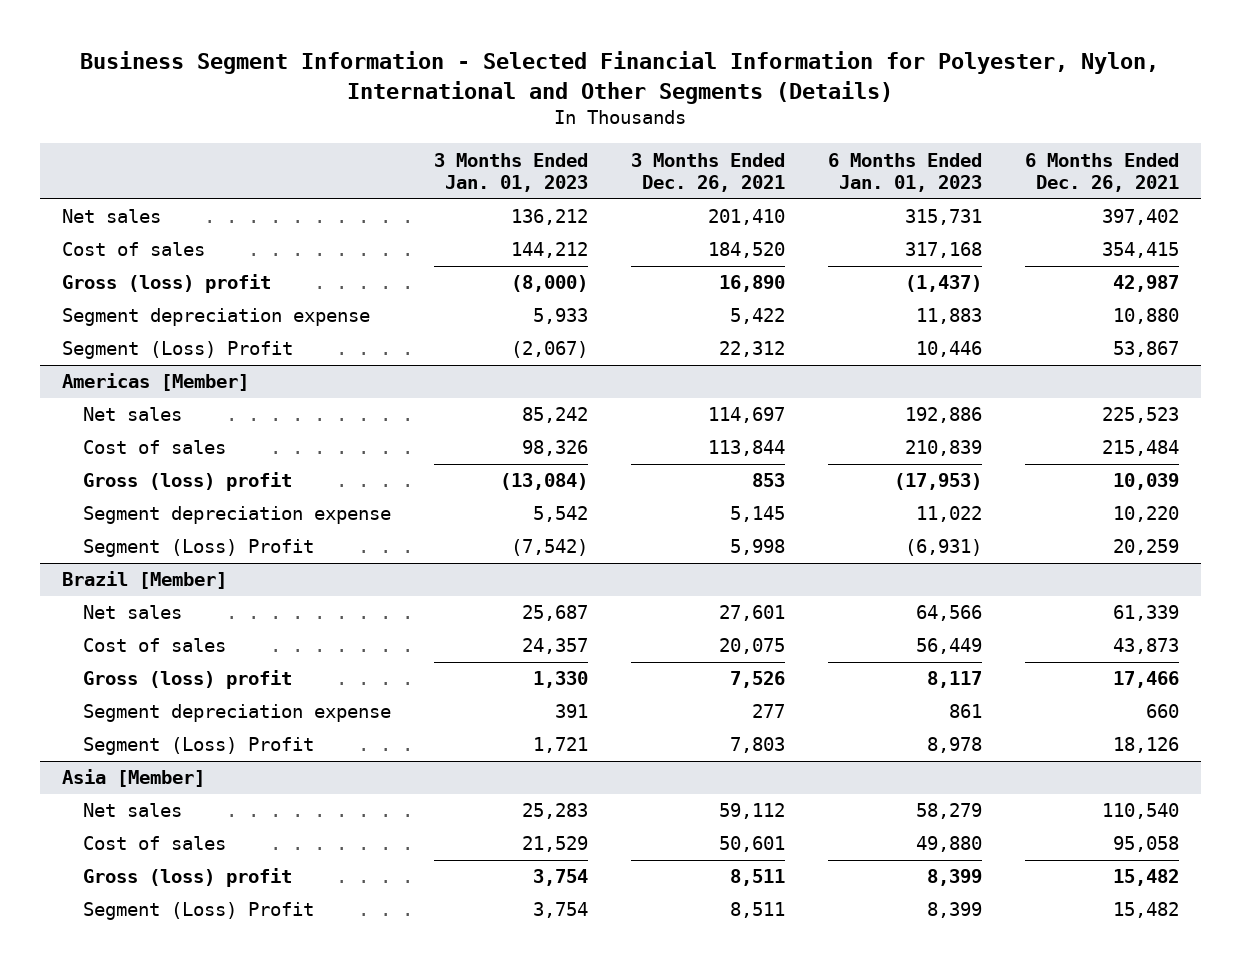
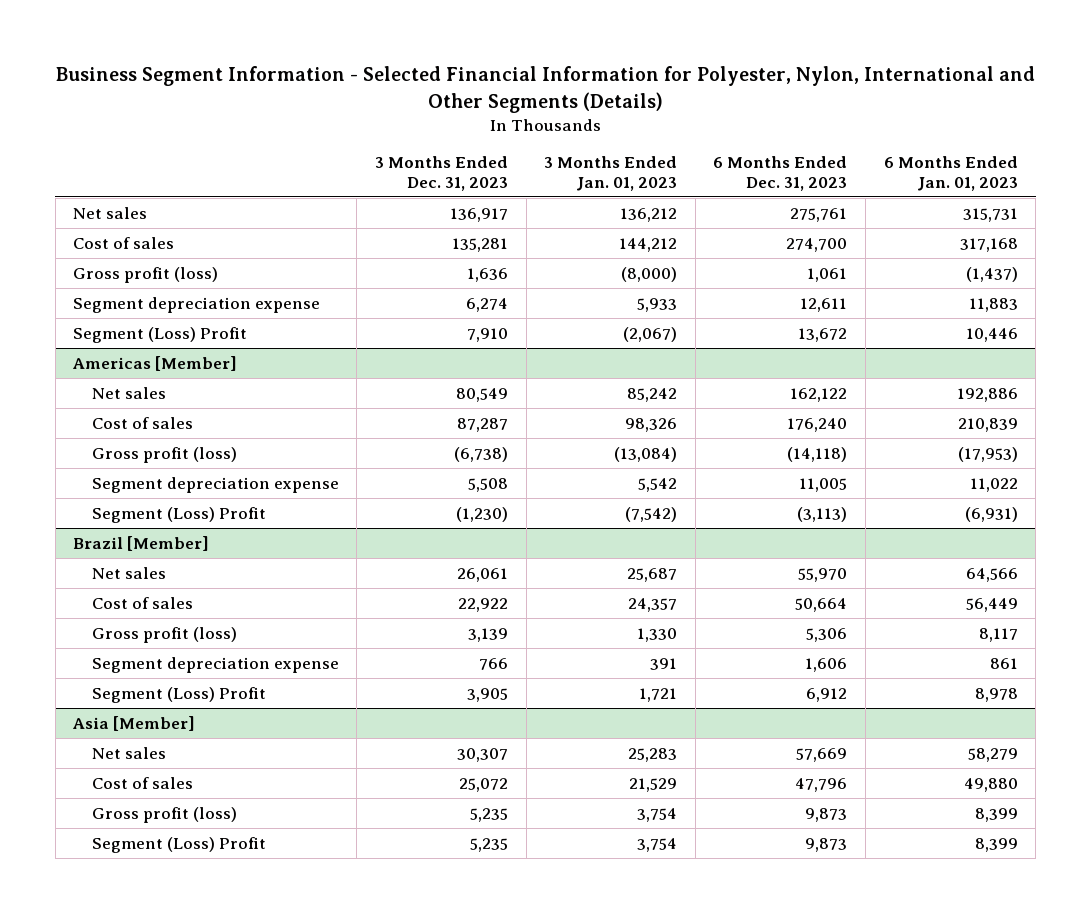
[631,152,786,193] 3 Months Ended Dec. 26, 2021 -> none
[1025,152,1180,193] 6 Months Ended Dec. 26, 2021 -> none
none -> [375,156,509,191] 3 Months Ended Dec. 31, 2023
none -> [713,156,848,191] 6 Months Ended Dec. 31, 2023
[61,274,271,294] Gross (loss) profit -> [73,266,219,283] Gross profit (loss)
[83,472,293,492] Gross (loss) profit -> [91,446,237,463] Gross profit (loss)
[83,670,293,690] Gross (loss) profit -> [91,626,237,643] Gross profit (loss)
[83,868,293,888] Gross (loss) profit -> [91,806,237,823] Gross profit (loss)

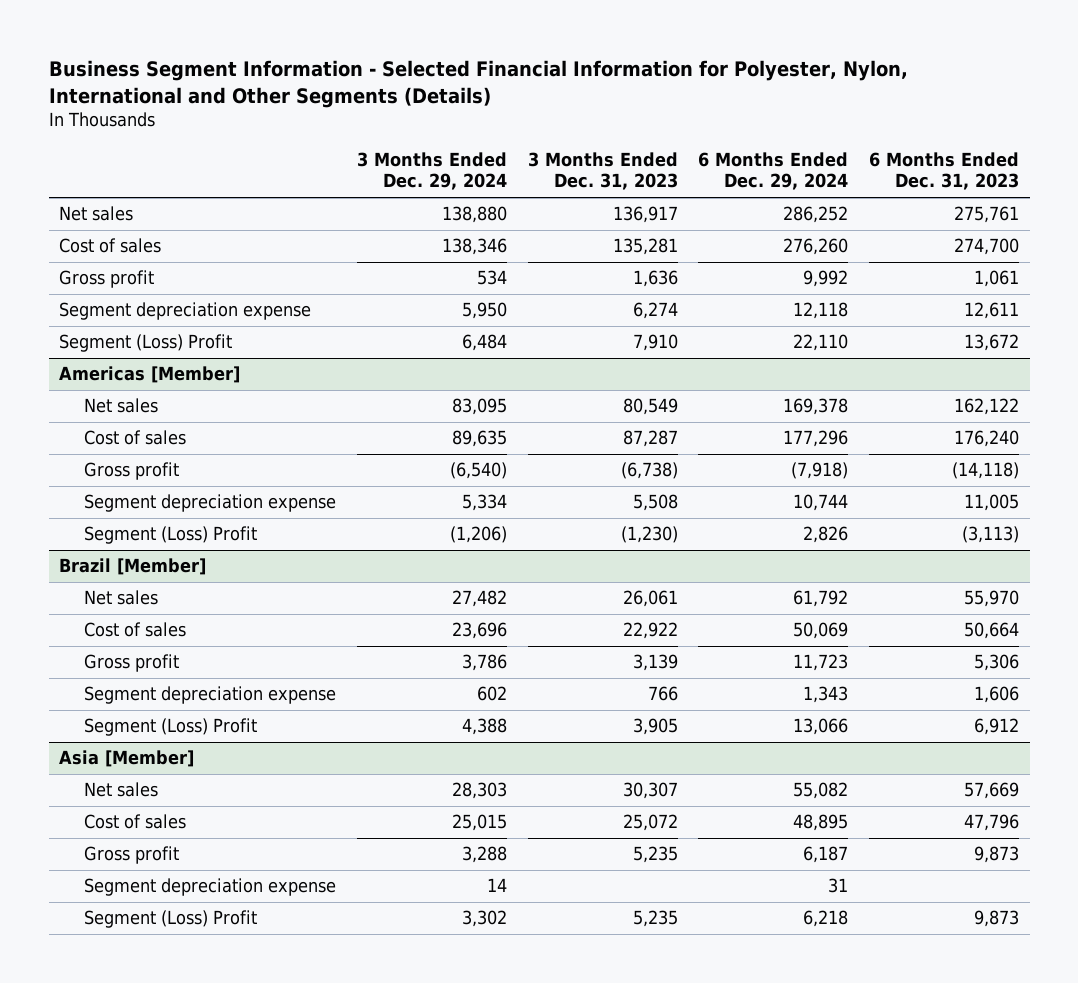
[544,156,678,191] 3 Months Ended Jan. 01, 2023 -> none
[883,156,1018,191] 6 Months Ended Jan. 01, 2023 -> none
none -> [356,151,507,191] 3 Months Ended Dec. 29, 2024
none -> [698,151,849,191] 6 Months Ended Dec. 29, 2024
[73,266,219,283] Gross profit (loss) -> [59,270,155,289] Gross profit
[91,446,237,463] Gross profit (loss) -> [84,462,180,481] Gross profit
[91,626,237,643] Gross profit (loss) -> [84,654,180,673] Gross profit
[91,806,237,823] Gross profit (loss) -> [84,846,180,865] Gross profit
none -> [84,878,337,897] Segment depreciation expense

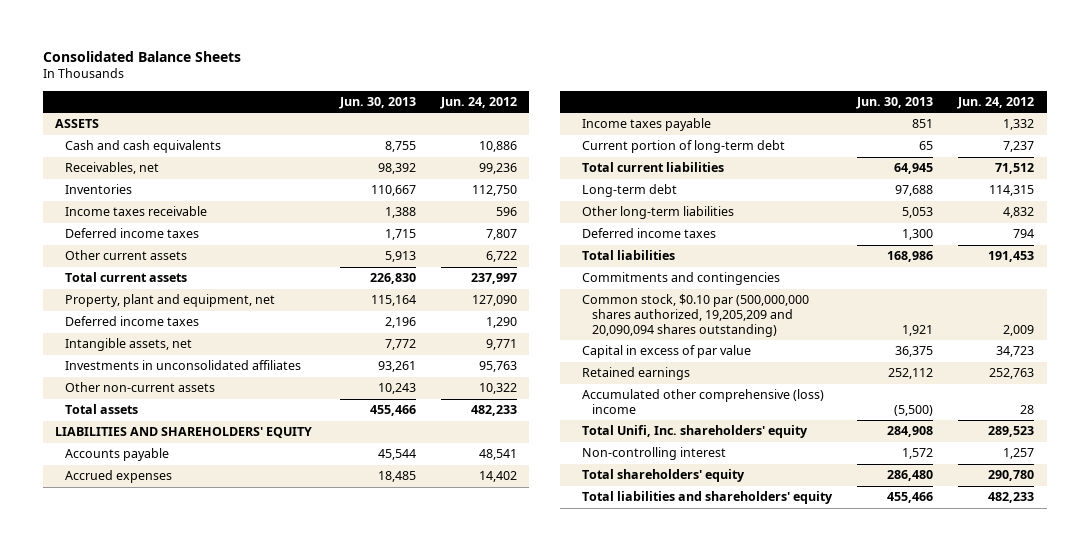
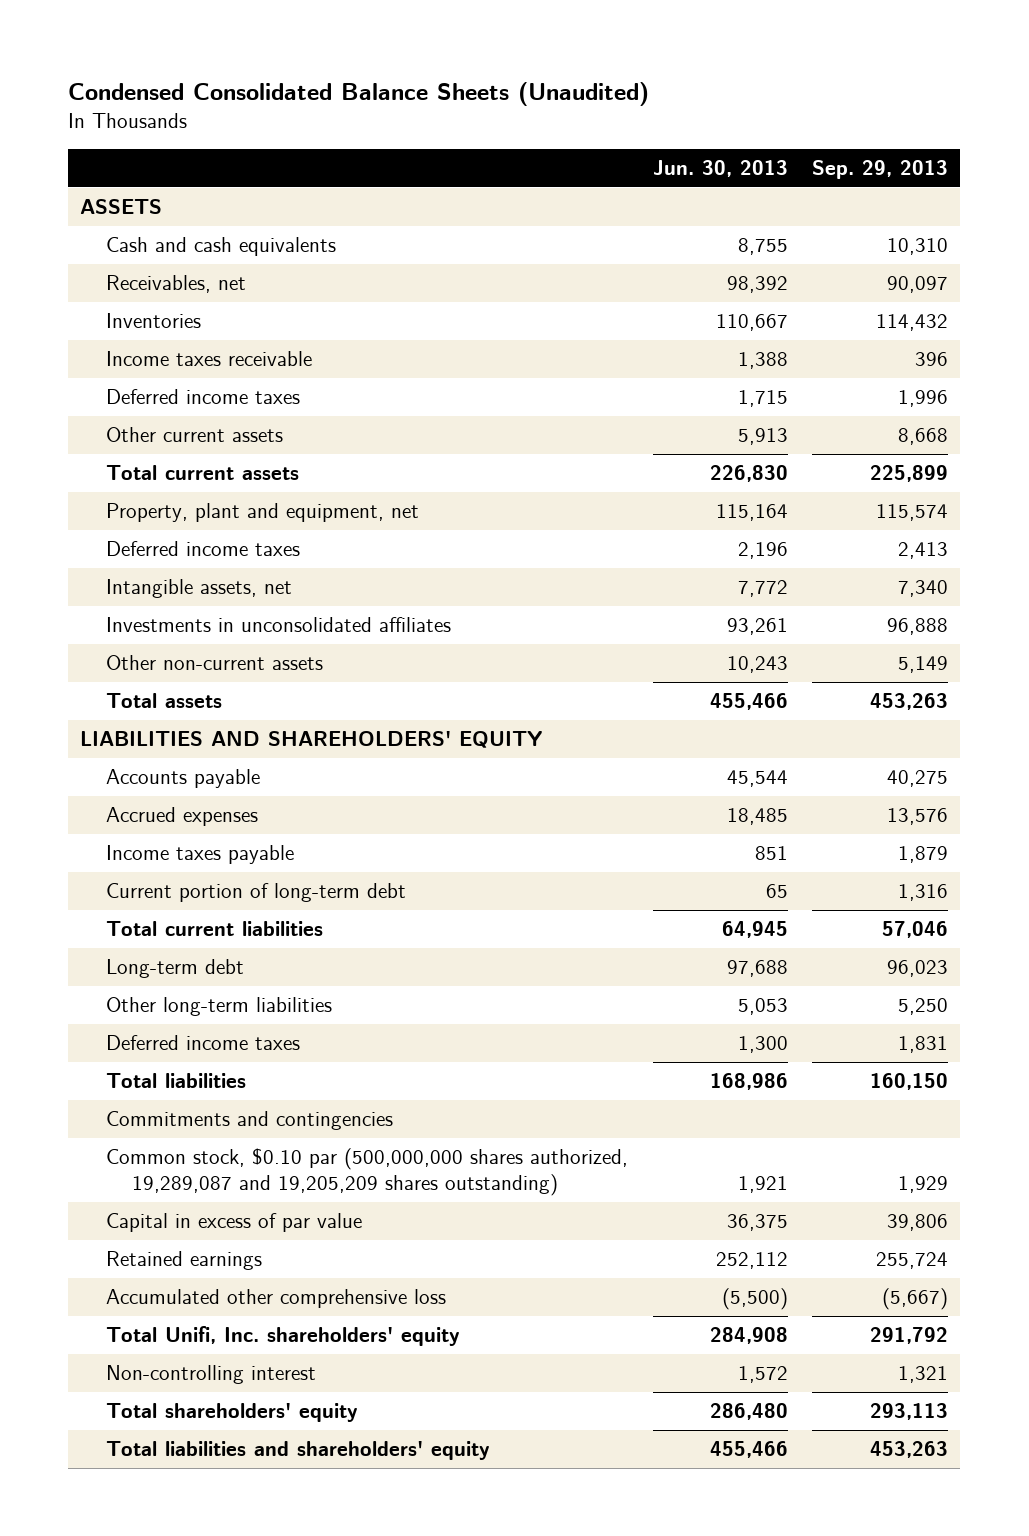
[42,50,241,62] Consolidated Balance Sheets -> [68,82,650,107] Condensed Consolidated Balance Sheets (Unaudited)
[439,96,517,109] Jun. 24, 2012 -> none
none -> [812,160,949,180] Sep. 29, 2013
[582,294,810,337] Common stock, $0.10 par (500,000,000 shares authorized, 19,205,209 and 20,090,094 shares outstanding) -> [106,1148,629,1197] Common stock, $0.10 par (500,000,000 shares authorized, 19,289,087 and 19,205,209 shares outstanding)
[582,389,825,414] Accumulated other comprehensive (loss) income -> [106,1289,447,1309] Accumulated other comprehensive loss

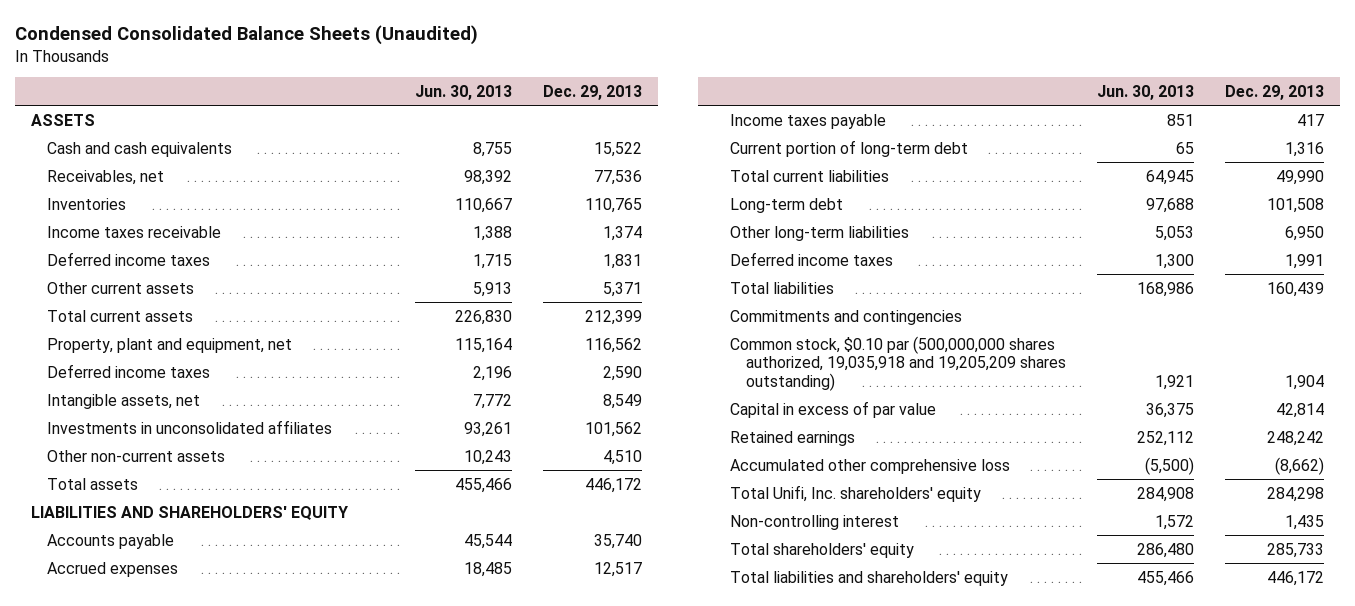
[812,160,949,180] Sep. 29, 2013 -> none
none -> [543,85,643,101] Dec. 29, 2013
[106,1148,629,1197] Common stock, $0.10 par (500,000,000 shares authorized, 19,289,087 and 19,205,209 shares outstanding) -> [729,335,1067,391] Common stock, $0.10 par (500,000,000 shares authorized, 19,035,918 and 19,205,209 shares outstanding)

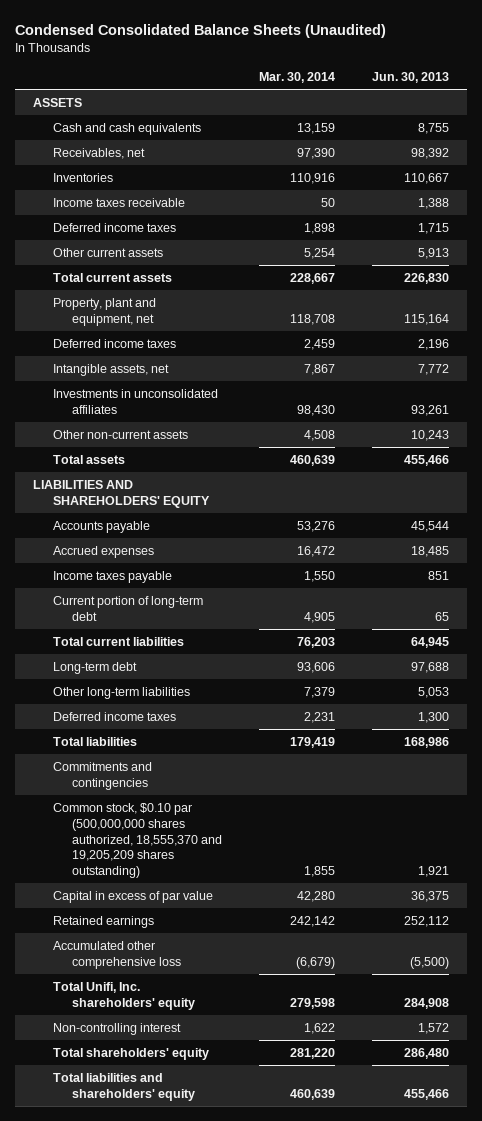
[543,85,643,101] Dec. 29, 2013 -> none
none -> [259,71,336,83] Mar. 30, 2014
[729,335,1067,391] Common stock, $0.10 par (500,000,000 shares authorized, 19,035,918 and 19,205,209 shares outstanding) -> [52,802,223,879] Common stock, $0.10 par (500,000,000 shares authorized, 18,555,370 and 19,205,209 shares outstanding)

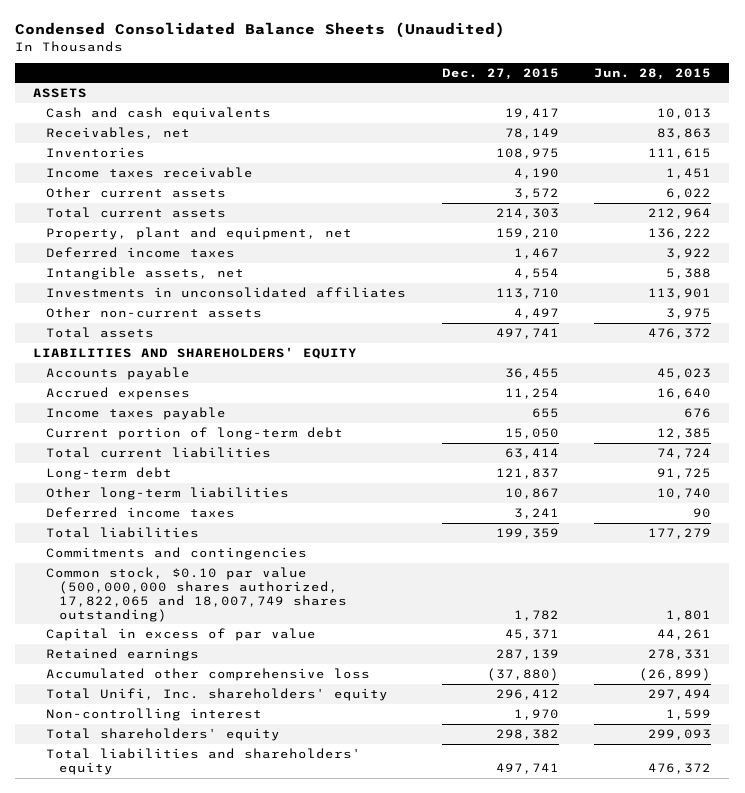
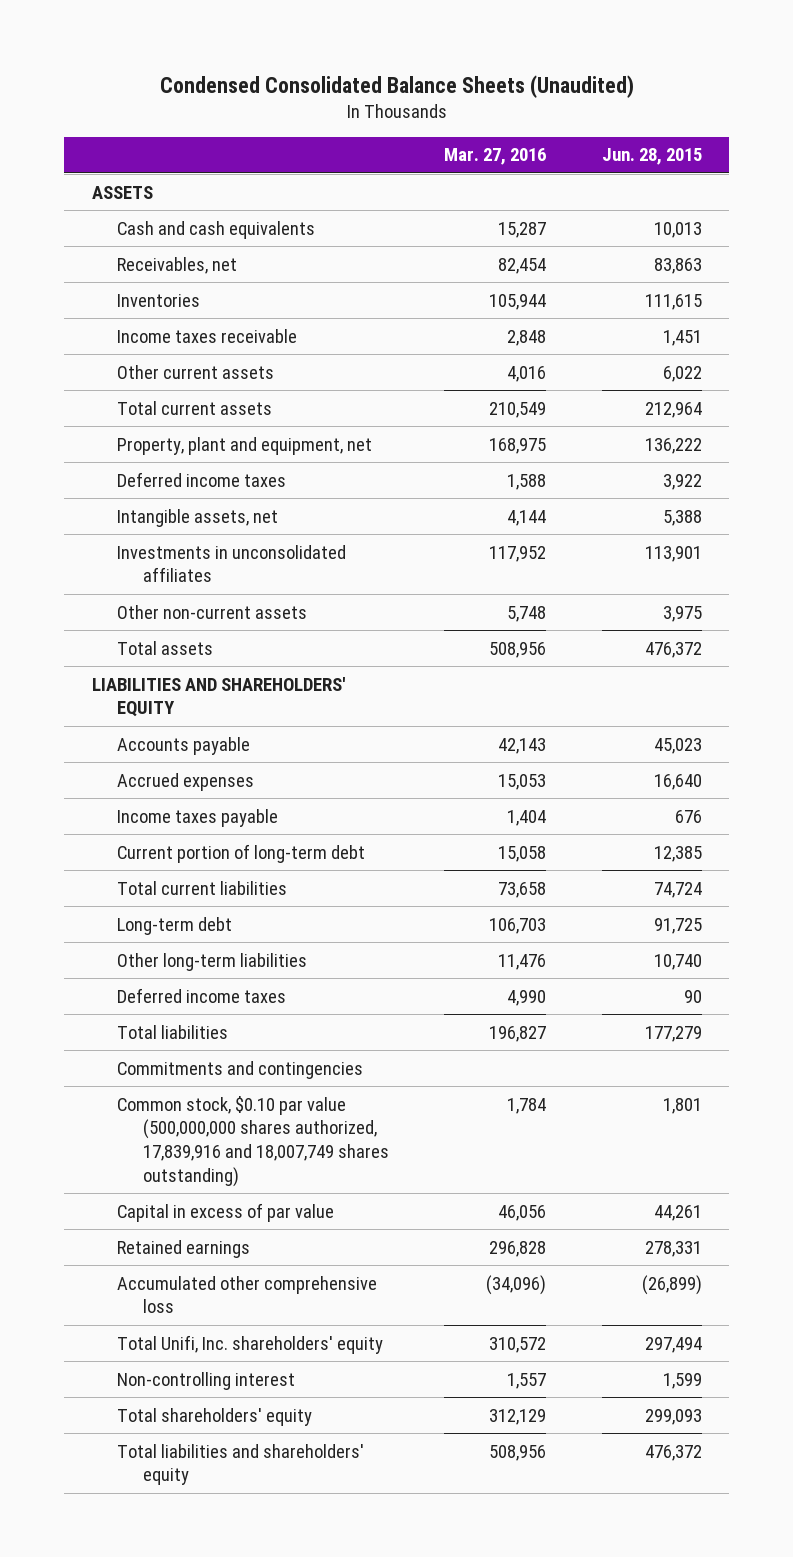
[441,67,559,80] Dec. 27, 2015 -> none
none -> [444,148,547,166] Mar. 27, 2016
[45,567,347,622] Common stock, $0.10 par value (500,000,000 shares authorized, 17,822,065 and 18,007,749 shares outstanding) -> [117,1095,389,1188] Common stock, $0.10 par value (500,000,000 shares authorized, 17,839,916 and 18,007,749 shares outstanding)

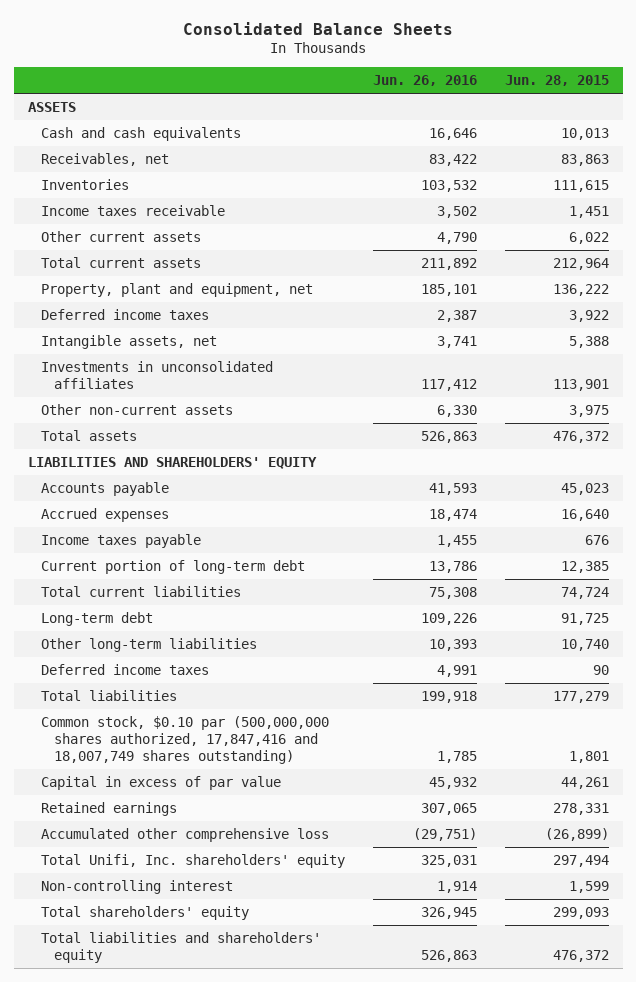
[159,74,634,98] Condensed Consolidated Balance Sheets (Unaudited) -> [183,21,454,35] Consolidated Balance Sheets
[444,148,547,166] Mar. 27, 2016 -> none
none -> [372,75,477,87] Jun. 26, 2016
[117,1060,364,1079] Commitments and contingencies -> none
[117,1095,389,1188] Common stock, $0.10 par value (500,000,000 shares authorized, 17,839,916 and 18,007,749 shares outstanding) -> [40,716,329,764] Common stock, $0.10 par (500,000,000 shares authorized, 17,847,416 and 18,007,749 shares outstanding)

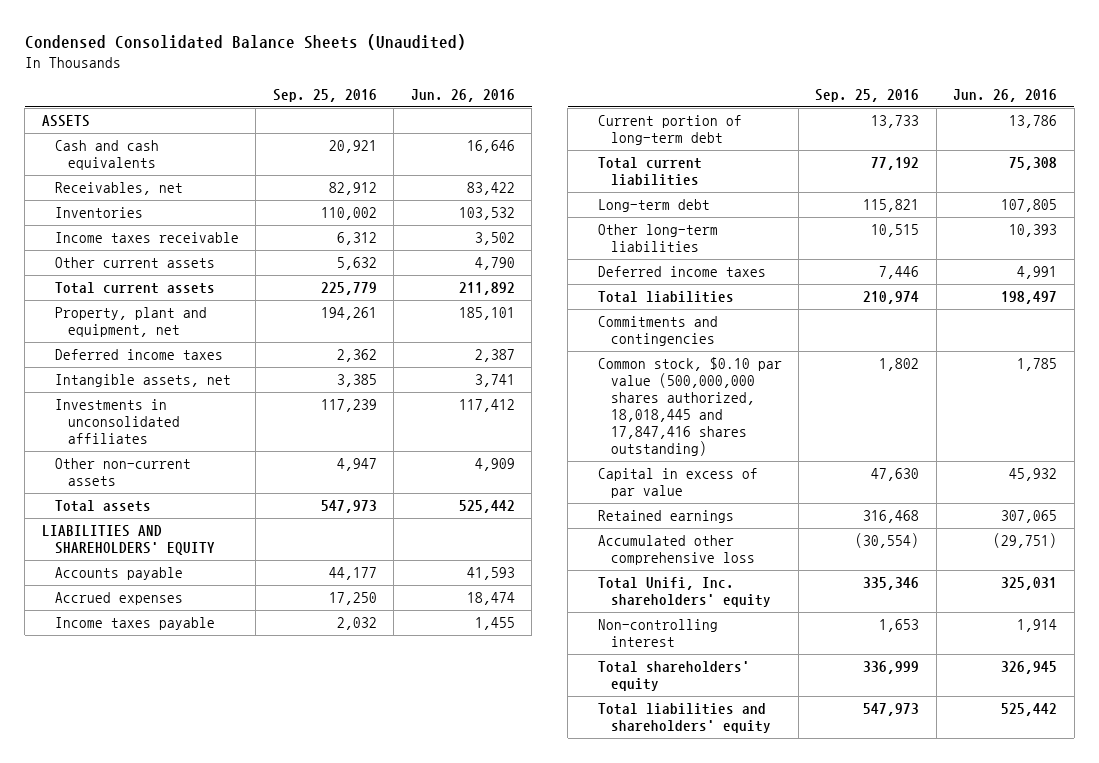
[183,21,454,35] Consolidated Balance Sheets -> [24,34,466,51] Condensed Consolidated Balance Sheets (Unaudited)
[504,75,609,87] Jun. 28, 2015 -> none
none -> [272,88,377,102] Sep. 25, 2016
[436,405,477,418] 6,330 -> [474,458,515,472] 4,909
[420,431,477,444] 526,863 -> [458,500,515,514] 525,442
[420,613,477,626] 109,226 -> [1001,199,1058,213] 107,805
[420,691,477,704] 199,918 -> [1001,291,1058,305] 198,497
none -> [597,316,718,347] Commitments and contingencies
[40,716,329,764] Common stock, $0.10 par (500,000,000 shares authorized, 17,847,416 and 18,007,749 shares outstanding) -> [597,357,782,456] Common stock, $0.10 par value (500,000,000 shares authorized, 18,018,445 and 17,847,416 shares outstanding)
[420,949,477,962] 526,863 -> [1001,703,1058,717] 525,442

